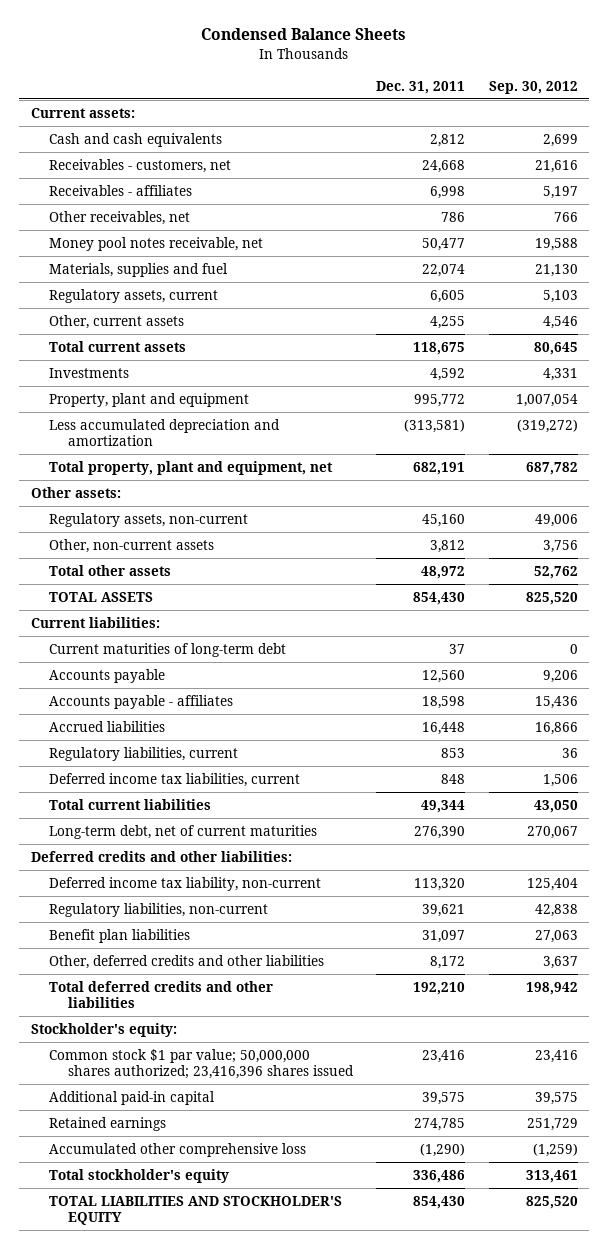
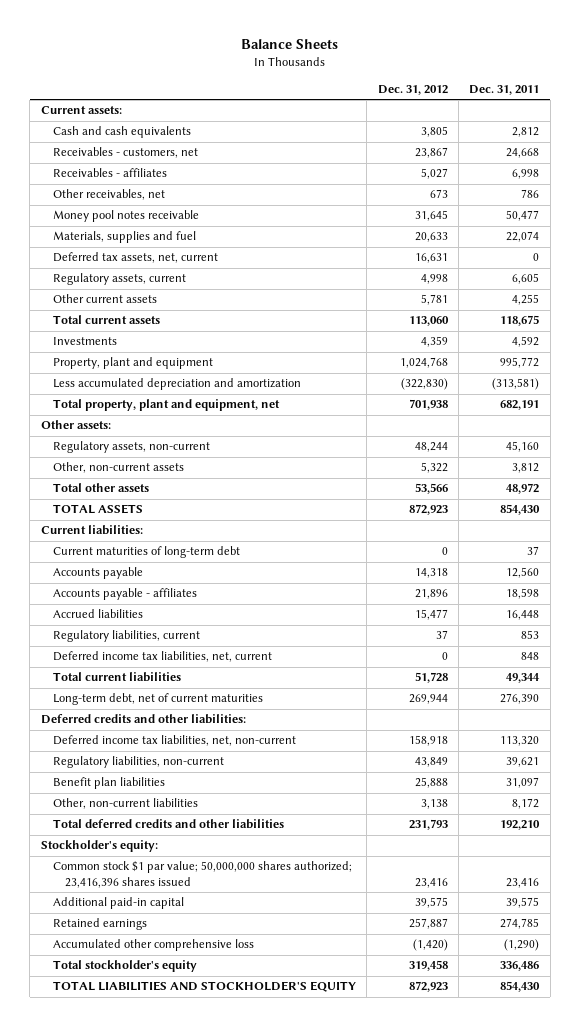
[201,28,407,41] Condensed Balance Sheets -> [241,39,339,50] Balance Sheets
[488,80,578,94] Sep. 30, 2012 -> none
none -> [377,84,448,95] Dec. 31, 2012
[49,237,264,252] Money pool notes receivable, net -> [52,210,199,223] Money pool notes receivable
none -> [52,252,218,264] Deferred tax assets, net, current
[49,315,185,330] Other, current assets -> [52,294,157,304] Other current assets
[49,773,301,788] Deferred income tax liabilities, current -> [52,651,272,663] Deferred income tax liabilities, net, current
[49,877,322,892] Deferred income tax liability, non-current -> [52,735,296,747] Deferred income tax liabilities, net, non-current
[49,955,325,970] Other, deferred credits and other liabilities -> [52,798,198,810] Other, non-current liabilities

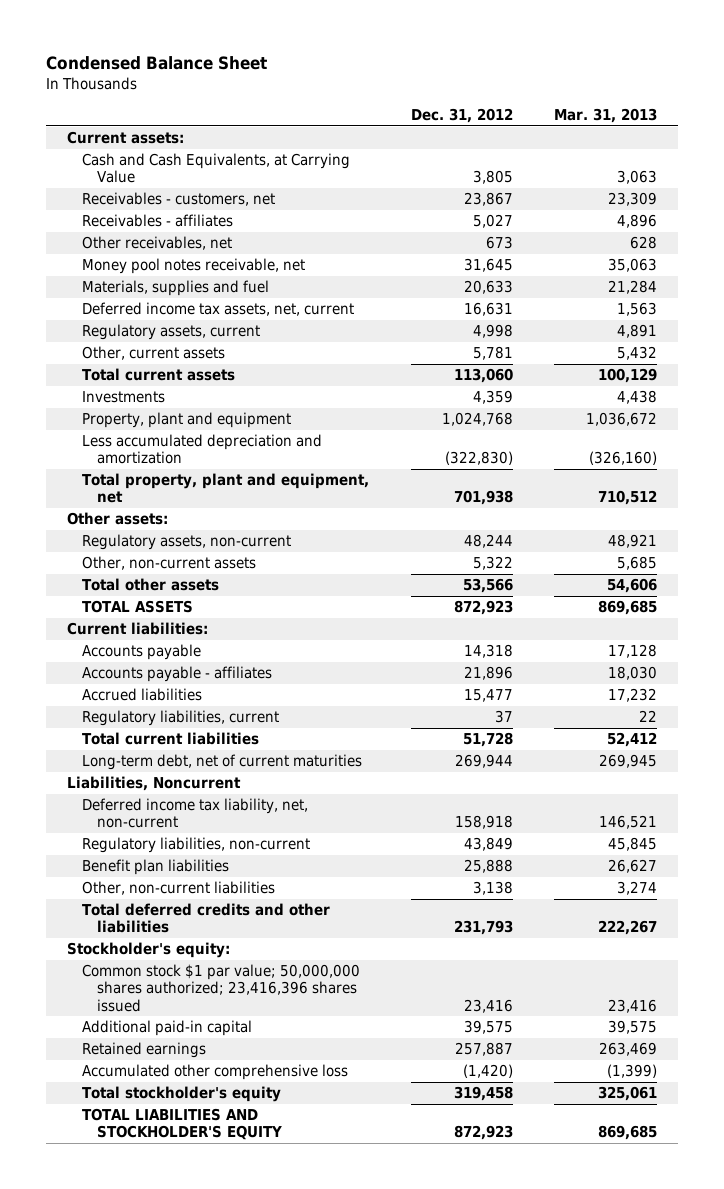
[241,39,339,50] Balance Sheets -> [46,56,268,71] Condensed Balance Sheet
[469,84,540,95] Dec. 31, 2011 -> none
none -> [554,108,658,124] Mar. 31, 2013
[52,126,191,139] Cash and cash equivalents -> [81,153,350,184] Cash and Cash Equivalents, at Carrying Value
[52,210,199,223] Money pool notes receivable -> [81,258,305,275] Money pool notes receivable, net
[52,252,218,264] Deferred tax assets, net, current -> [81,302,354,317] Deferred income tax assets, net, current
[52,294,157,304] Other current assets -> [81,346,225,361] Other, current assets
[52,546,240,559] Current maturities of long-term debt -> none
[52,651,272,663] Deferred income tax liabilities, net, current -> none
[40,714,246,725] Deferred credits and other liabilities: -> [67,776,242,792] Liabilities, Noncurrent
[52,735,296,747] Deferred income tax liabilities, net, non-current -> [81,798,308,829] Deferred income tax liability, net, non-current

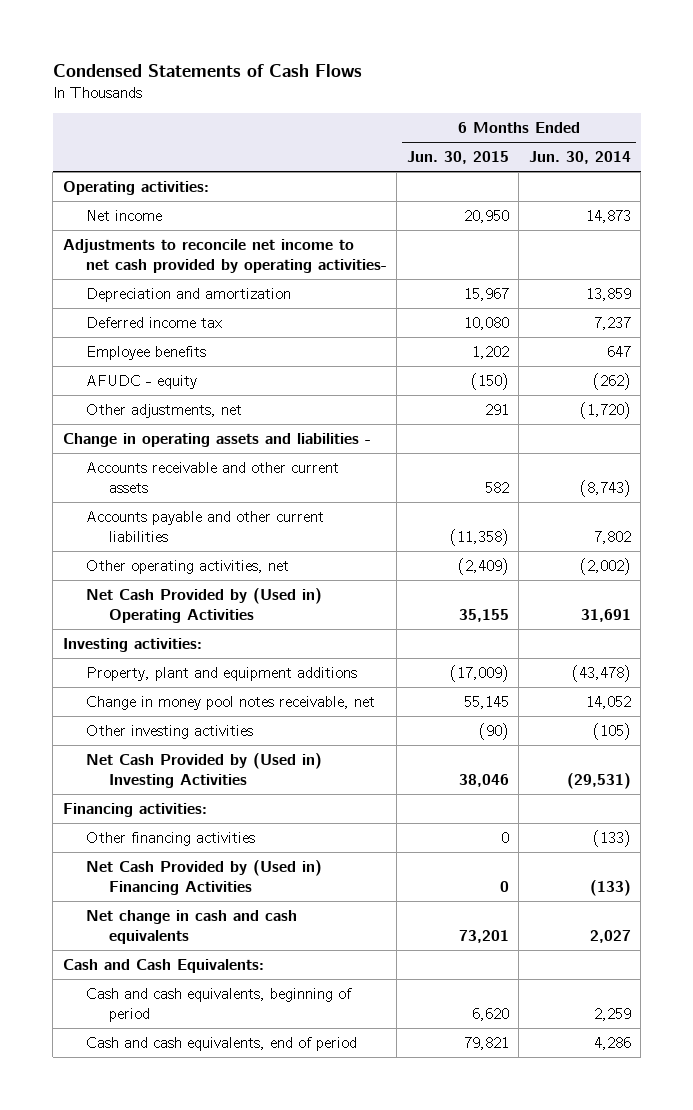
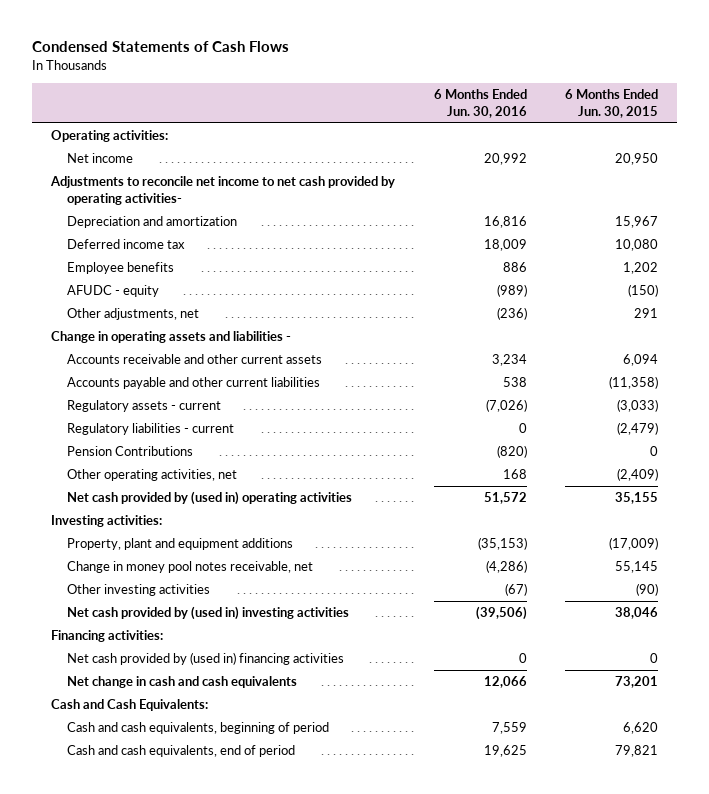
[528,151,631,165] Jun. 30, 2014 -> none
none -> [433,89,527,118] 6 Months Ended Jun. 30, 2016
[484,481,509,493] 582 -> [622,354,658,367] 6,094
none -> [66,400,221,413] Regulatory assets - current
none -> [66,423,234,436] Regulatory liabilities - current
none -> [66,446,193,457] Pension Contributions
[86,587,323,623] Net Cash Provided by (Used in) Operating Activities -> [66,491,352,506] Net cash provided by (used in) operating activities
[86,752,323,788] Net Cash Provided by (Used in) Investing Activities -> [66,606,349,621] Net cash provided by (used in) investing activities
[86,831,256,846] Other financing activities -> none
[86,859,323,895] Net Cash Provided by (Used in) Financing Activities -> [66,652,344,666] Net cash provided by (used in) financing activities

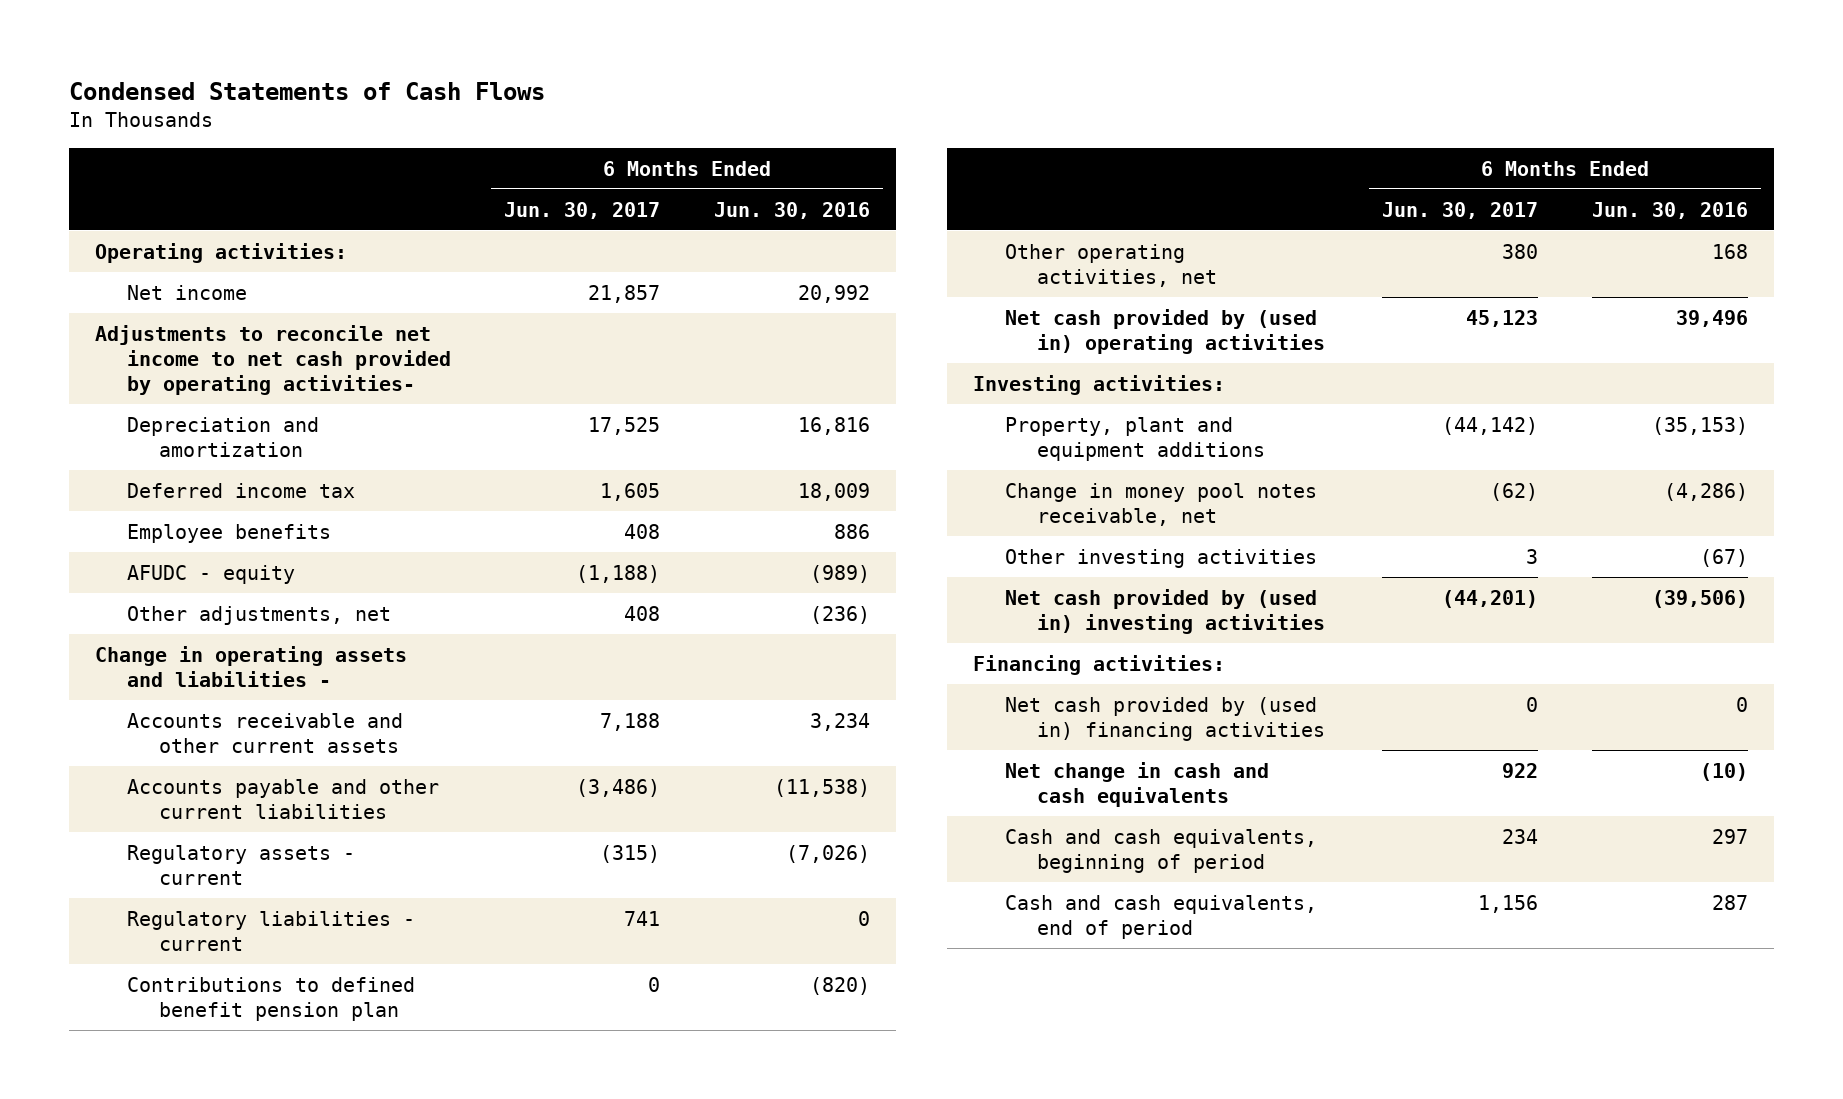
[564,89,658,118] 6 Months Ended Jun. 30, 2015 -> none
none -> [504,201,661,219] Jun. 30, 2017
[502,377,527,388] 538 -> [773,778,870,797] (11,538)
[66,446,193,457] Pension Contributions -> [127,976,416,1022] Contributions to defined benefit pension plan
[483,492,527,505] 51,572 -> [1675,309,1748,327] 39,496
[51,699,209,712] Cash and Cash Equivalents: -> none
[483,676,527,689] 12,066 -> [1699,762,1748,781] (10)
[491,722,527,735] 7,559 -> [1711,828,1748,844] 297
[483,745,527,758] 19,625 -> [1711,894,1748,910] 287

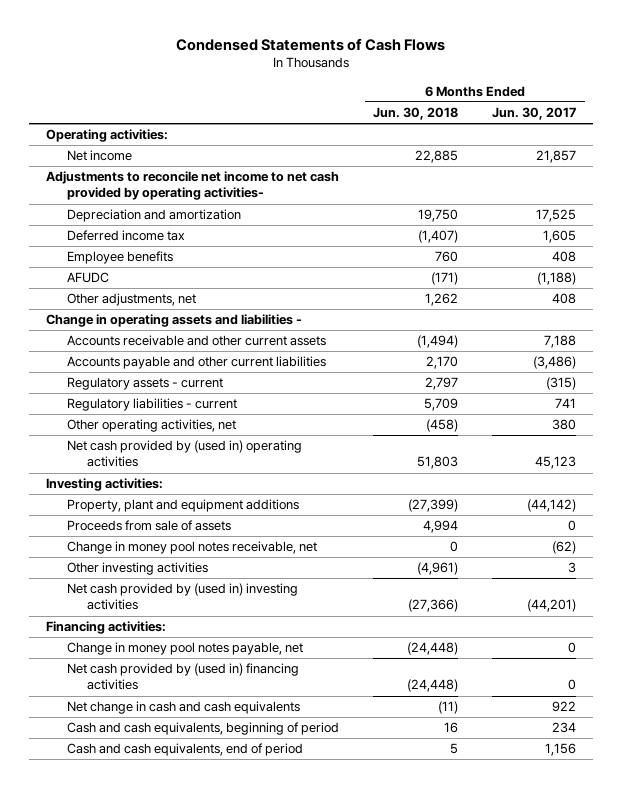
[713,201,870,219] Jun. 30, 2016 -> none
none -> [373,107,459,121] Jun. 30, 2018
[127,564,296,584] AFUDC - equity -> [66,272,109,284] AFUDC
[127,976,416,1022] Contributions to defined benefit pension plan -> none
none -> [66,520,231,532] Proceeds from sale of assets
none -> [66,642,303,656] Change in money pool notes payable, net

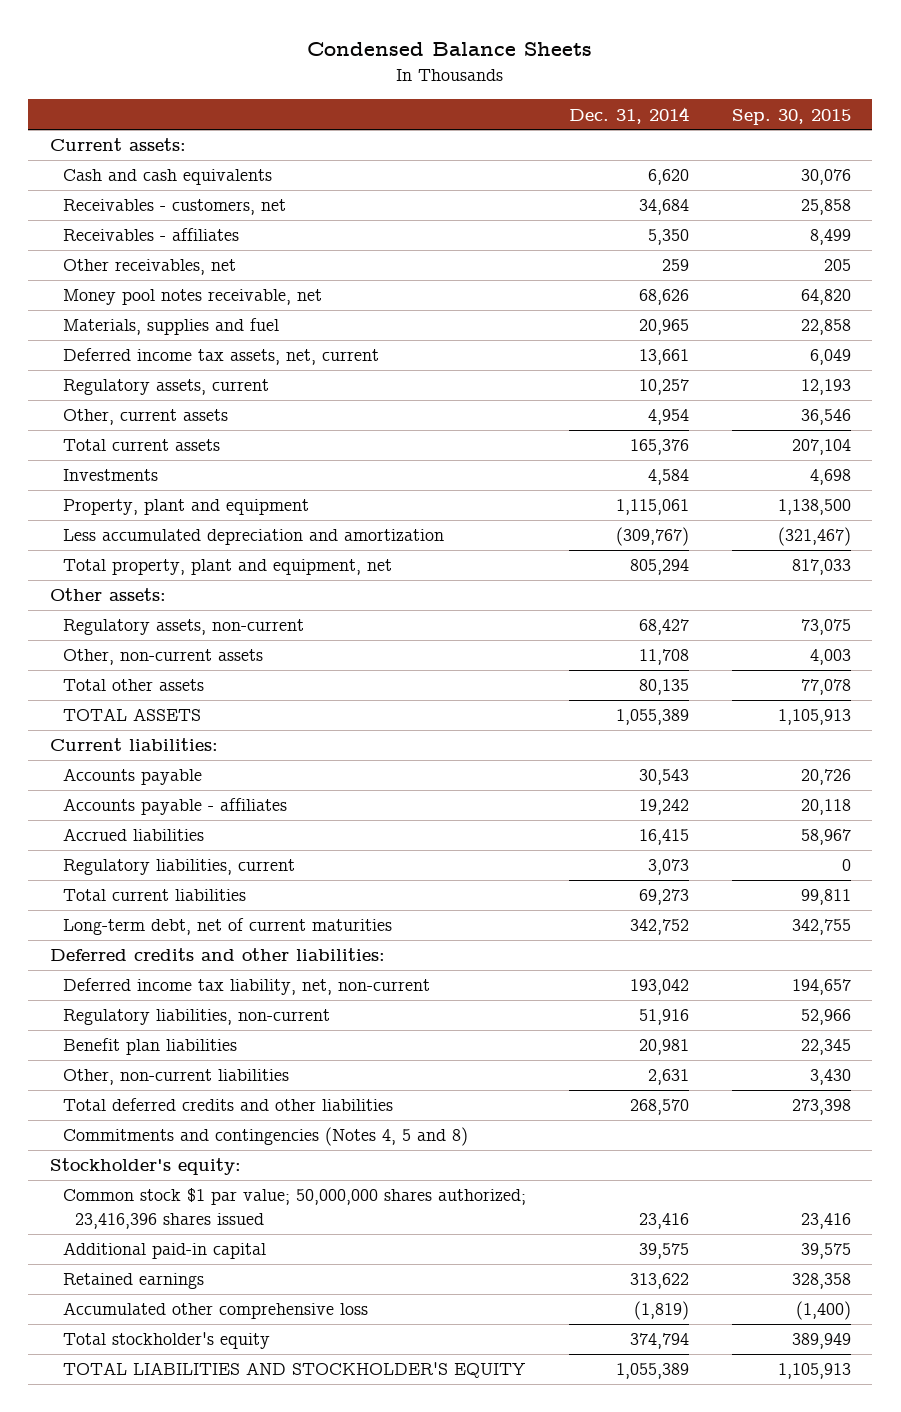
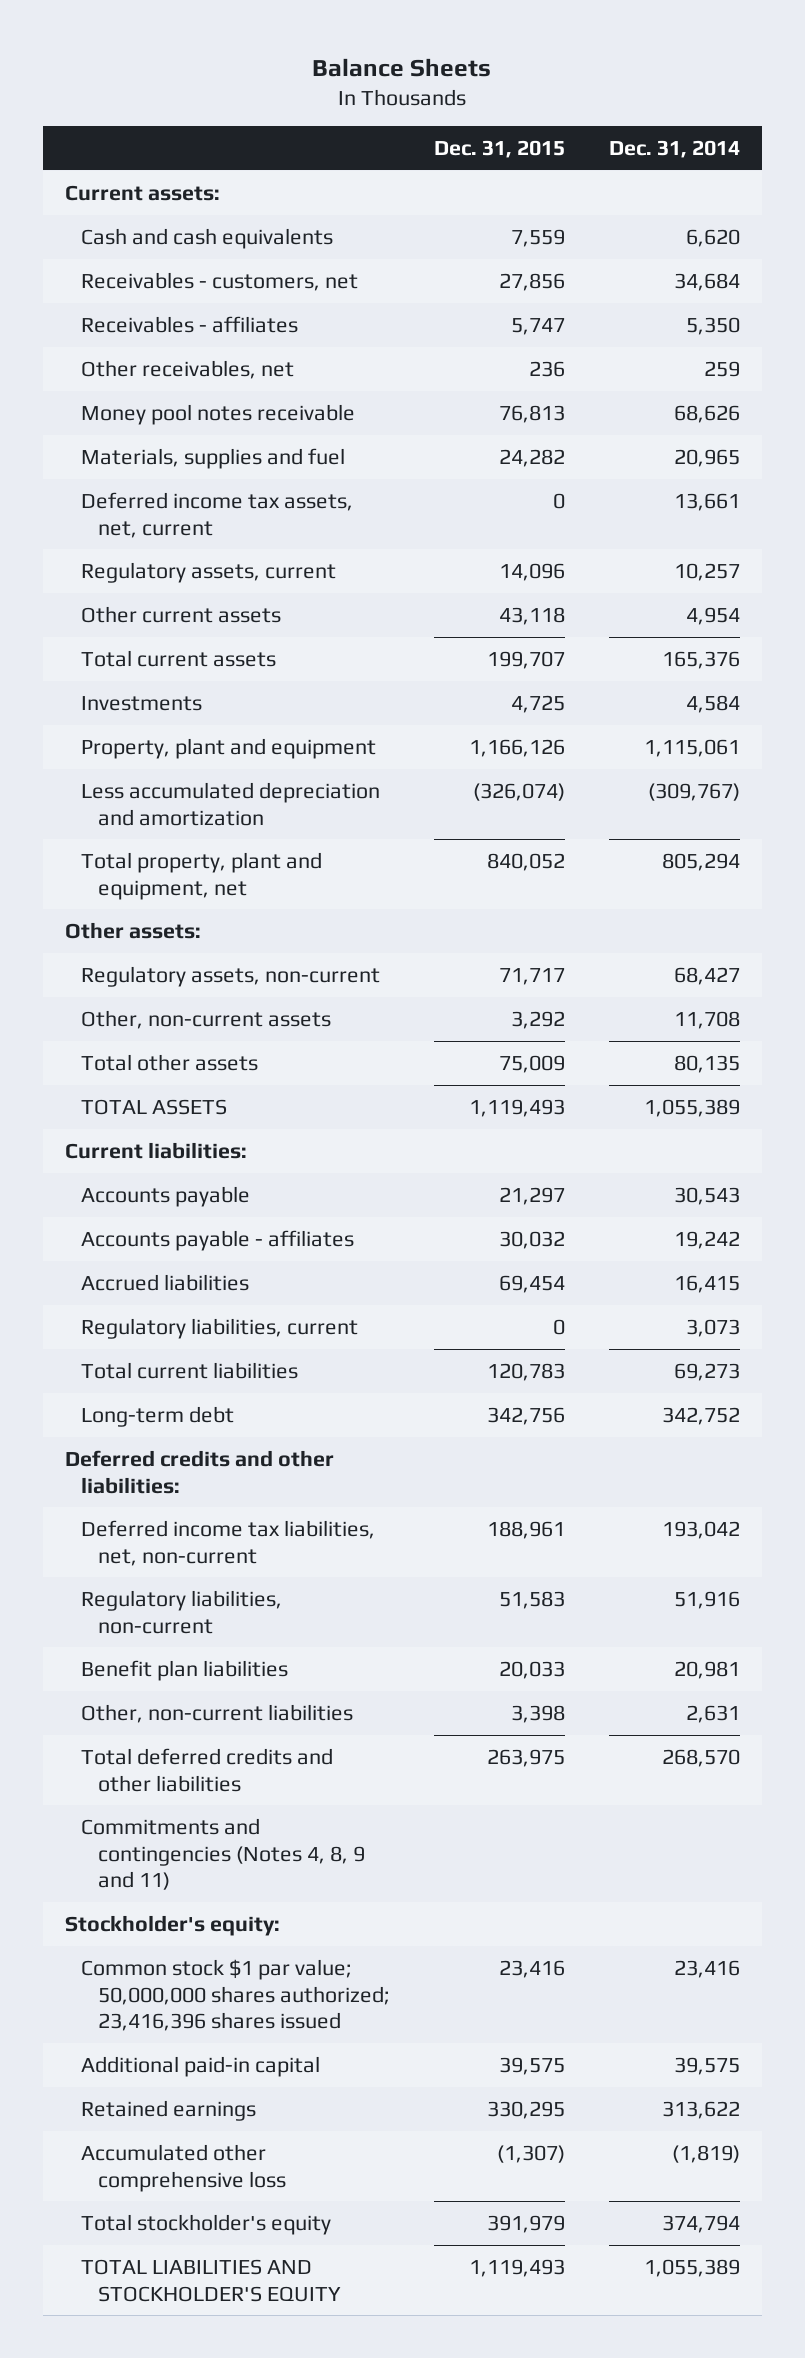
[307,42,593,57] Condensed Balance Sheets -> [312,57,492,77] Balance Sheets
[731,108,851,125] Sep. 30, 2015 -> none
none -> [433,139,565,158] Dec. 31, 2015
[62,289,322,306] Money pool notes receivable, net -> [81,403,356,425] Money pool notes receivable
[62,409,228,426] Other, current assets -> [81,605,282,623] Other current assets
[62,918,392,936] Long-term debt, net of current maturities -> [81,1405,235,1427] Long-term debt
[62,978,430,996] Deferred income tax liability, net, non-current -> [81,1519,376,1566] Deferred income tax liabilities, net, non-current
[62,1127,468,1147] Commitments and contingencies (Notes 4, 5 and 8) -> [81,1817,365,1891] Commitments and contingencies (Notes 4, 8, 9 and 11)

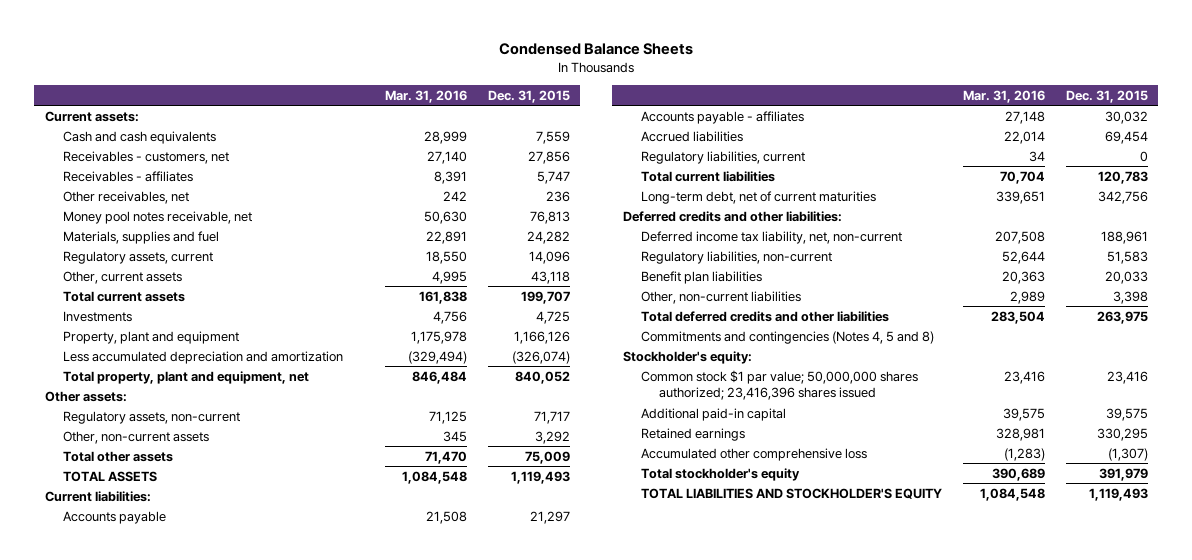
[312,57,492,77] Balance Sheets -> [499,43,694,56] Condensed Balance Sheets
[608,139,740,158] Dec. 31, 2014 -> none
none -> [384,89,467,103] Mar. 31, 2016
[81,403,356,425] Money pool notes receivable -> [62,210,252,224] Money pool notes receivable, net
[81,491,354,538] Deferred income tax assets, net, current -> none
[81,605,282,623] Other current assets -> [62,270,182,284] Other, current assets
[81,1405,235,1427] Long-term debt -> [641,190,877,204] Long-term debt, net of current maturities
[81,1519,376,1566] Deferred income tax liabilities, net, non-current -> [641,230,903,244] Deferred income tax liability, net, non-current
[81,1817,365,1891] Commitments and contingencies (Notes 4, 8, 9 and 11) -> [641,330,935,344] Commitments and contingencies (Notes 4, 5 and 8)

